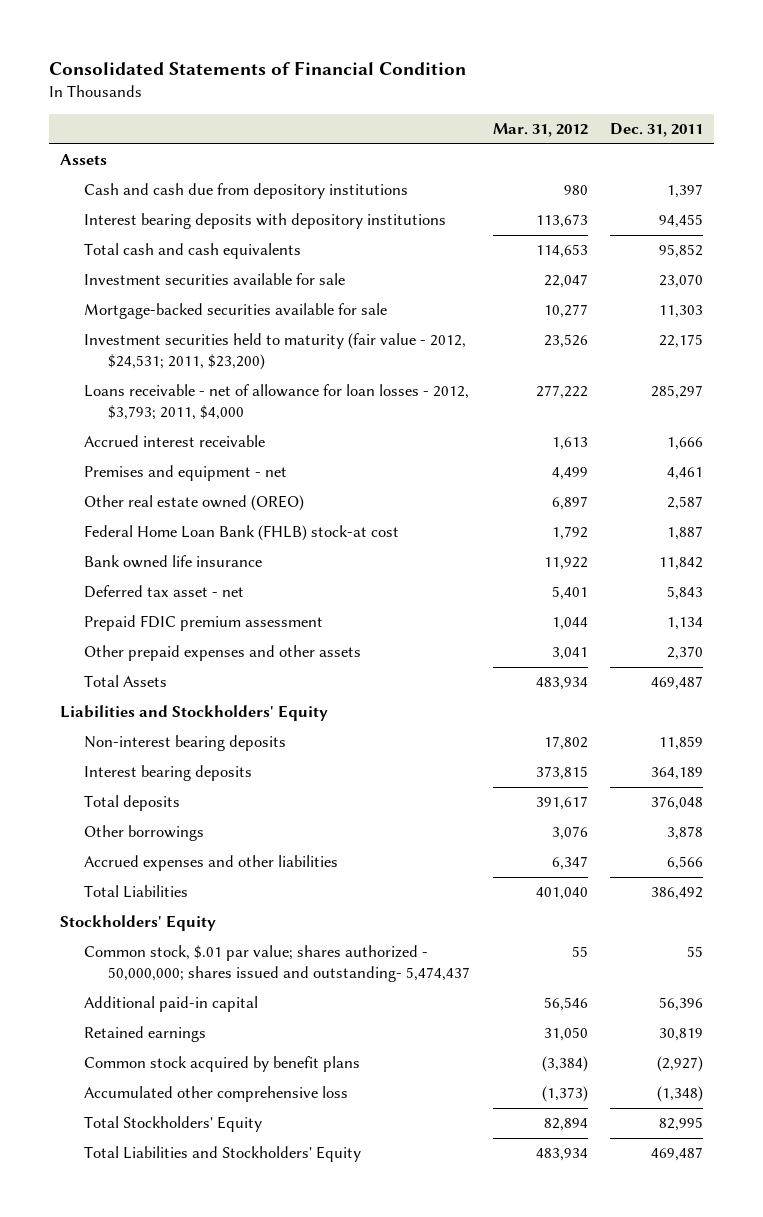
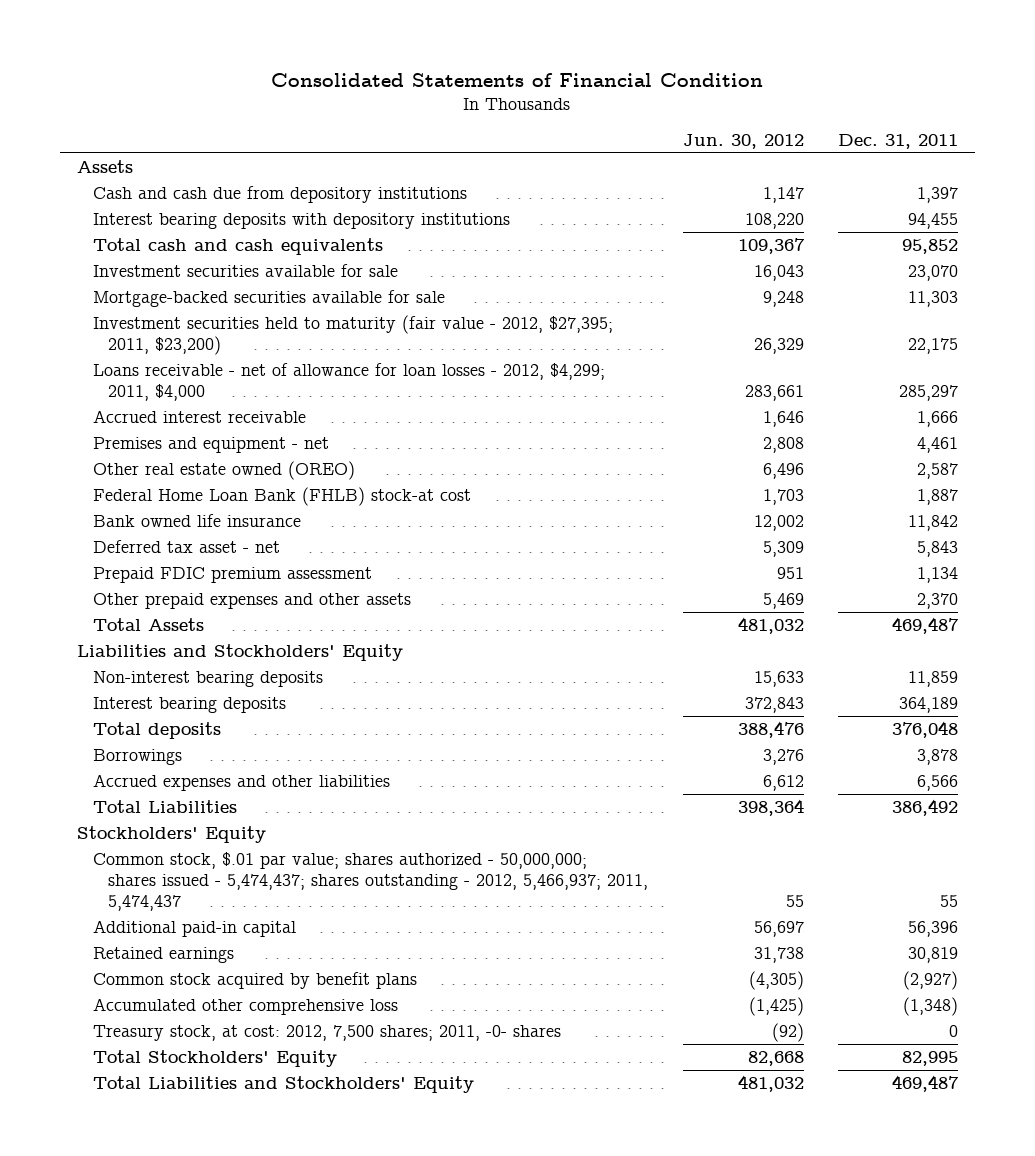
[492,122,588,137] Mar. 31, 2012 -> none
none -> [682,133,804,149] Jun. 30, 2012
[84,333,467,371] Investment securities held to maturity (fair value - 2012, $24,531; 2011, $23,200) -> [92,314,613,355] Investment securities held to maturity (fair value - 2012, $27,395; 2011, $23,200)
[84,384,470,421] Loans receivable - net of allowance for loan losses - 2012, $3,793; 2011, $4,000 -> [92,362,605,401] Loans receivable - net of allowance for loan losses - 2012, $4,299; 2011, $4,000
[84,825,205,842] Other borrowings -> [92,748,182,765] Borrowings
[84,945,471,983] Common stock, $.01 par value; shares authorized - 50,000,000; shares issued and outstanding- 5,474,437 -> [92,851,649,911] Common stock, $.01 par value; shares authorized - 50,000,000; shares issued - 5,474,437; shares outstanding - 2012, 5,466,937; 2011, 5,474,437
none -> [92,1024,561,1041] Treasury stock, at cost: 2012, 7,500 shares; 2011, -0- shares

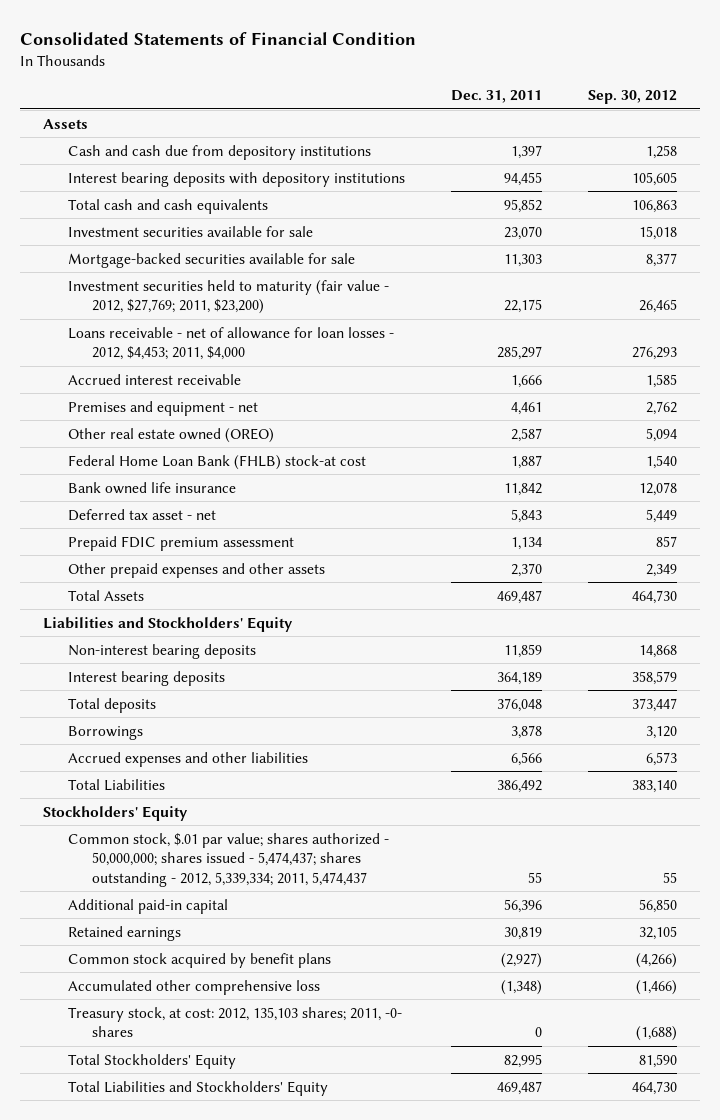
[682,133,804,149] Jun. 30, 2012 -> none
none -> [587,90,677,105] Sep. 30, 2012
[92,314,613,355] Investment securities held to maturity (fair value - 2012, $27,395; 2011, $23,200) -> [67,279,389,315] Investment securities held to maturity (fair value - 2012, $27,769; 2011, $23,200)
[92,362,605,401] Loans receivable - net of allowance for loan losses - 2012, $4,299; 2011, $4,000 -> [67,326,394,361] Loans receivable - net of allowance for loan losses - 2012, $4,453; 2011, $4,000
[92,851,649,911] Common stock, $.01 par value; shares authorized - 50,000,000; shares issued - 5,474,437; shares outstanding - 2012, 5,466,937; 2011, 5,474,437 -> [67,832,389,887] Common stock, $.01 par value; shares authorized - 50,000,000; shares issued - 5,474,437; shares outstanding - 2012, 5,339,334; 2011, 5,474,437
[92,1024,561,1041] Treasury stock, at cost: 2012, 7,500 shares; 2011, -0- shares -> [67,1006,402,1038] Treasury stock, at cost: 2012, 135,103 shares; 2011, -0- shares

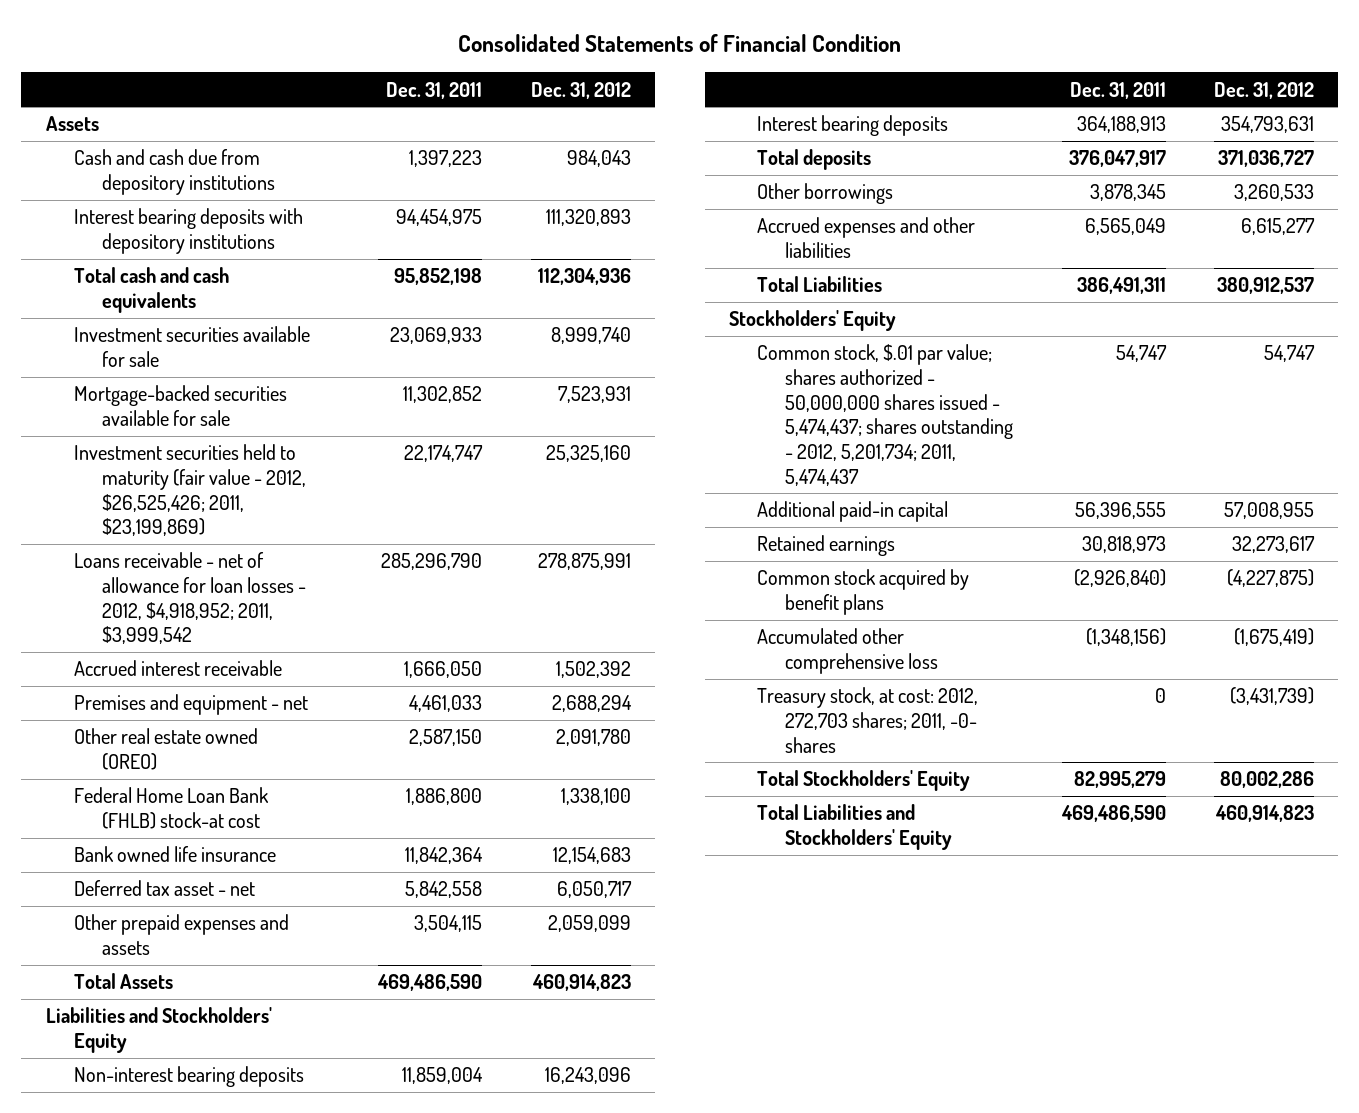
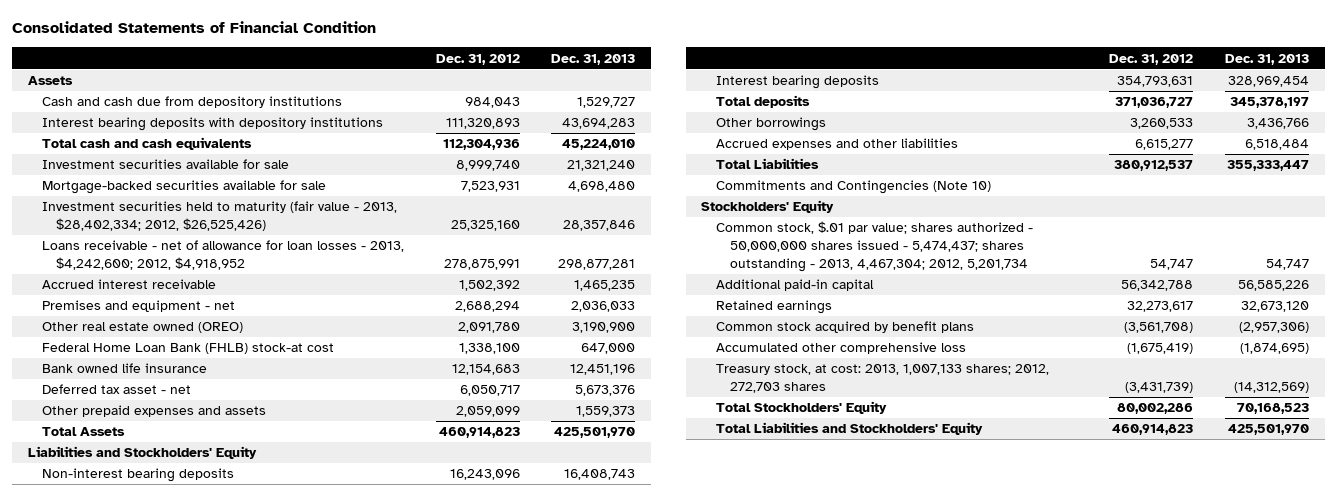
[386,81,483,99] Dec. 31, 2011 -> none
none -> [551,53,636,65] Dec. 31, 2013
[73,444,307,537] Investment securities held to maturity (fair value - 2012, $26,525,426; 2011, $23,199,869) -> [41,201,397,232] Investment securities held to maturity (fair value - 2013, $28,402,334; 2012, $26,525,426)
[73,552,307,645] Loans receivable - net of allowance for loan losses - 2012, $4,918,952; 2011, $3,999,542 -> [41,240,404,271] Loans receivable - net of allowance for loan losses - 2013, $4,242,600; 2012, $4,918,952
none -> [715,180,991,195] Commitments and Contingencies (Note 10)
[757,344,1014,486] Common stock, $.01 par value; shares authorized - 50,000,000 shares issued - 5,474,437; shares outstanding - 2012, 5,201,734; 2011, 5,474,437 -> [715,221,1033,273] Common stock, $.01 par value; shares authorized - 50,000,000 shares issued - 5,474,437; shares outstanding - 2013, 4,467,304; 2012, 5,201,734
[1223,502,1314,520] 57,008,955 -> [1121,280,1194,292] 56,342,788
[1226,569,1314,588] (4,227,875) -> [1124,322,1194,334] (3,561,708)
[757,687,979,753] Treasury stock, at cost: 2012, 272,703 shares; 2011, -0- shares -> [715,364,1049,394] Treasury stock, at cost: 2013, 1,007,133 shares; 2012, 272,703 shares

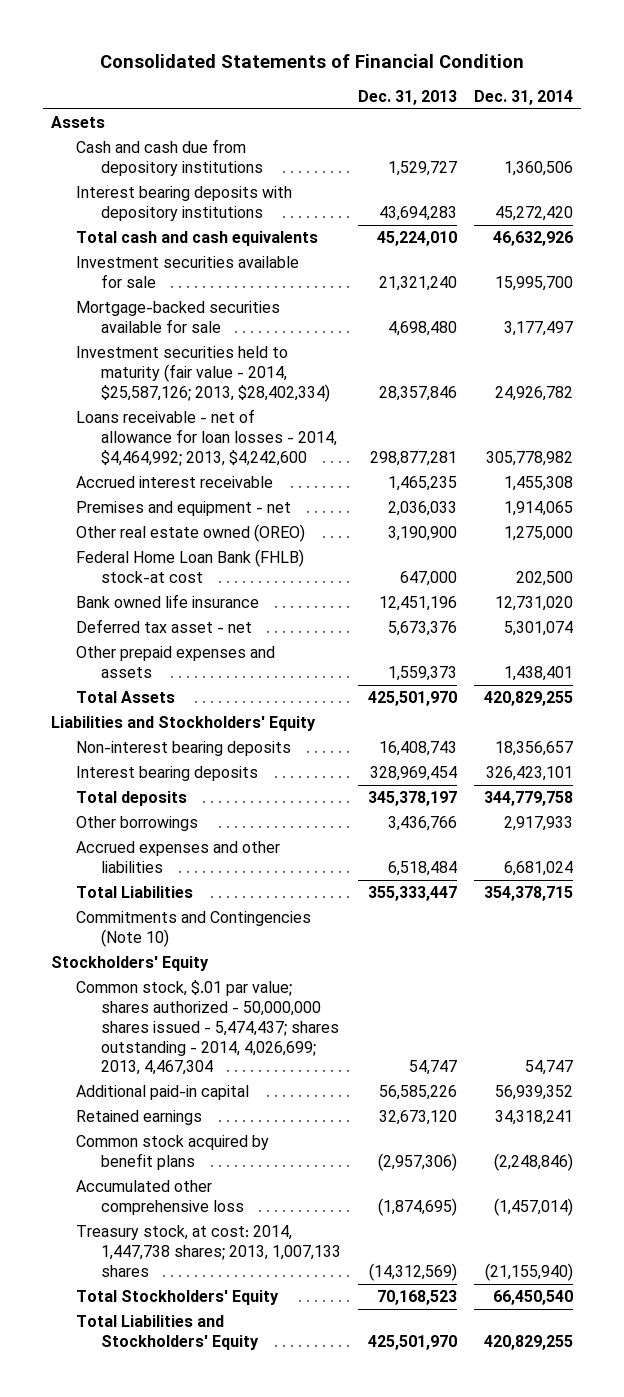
[435,53,520,65] Dec. 31, 2012 -> none
none -> [473,89,573,105] Dec. 31, 2014
[41,201,397,232] Investment securities held to maturity (fair value - 2013, $28,402,334; 2012, $26,525,426) -> [76,346,331,402] Investment securities held to maturity (fair value - 2014, $25,587,126; 2013, $28,402,334)
[41,240,404,271] Loans receivable - net of allowance for loan losses - 2013, $4,242,600; 2012, $4,918,952 -> [76,409,338,466] Loans receivable - net of allowance for loan losses - 2014, $4,464,992; 2013, $4,242,600
[715,221,1033,273] Common stock, $.01 par value; shares authorized - 50,000,000 shares issued - 5,474,437; shares outstanding - 2013, 4,467,304; 2012, 5,201,734 -> [76,980,340,1076] Common stock, $.01 par value; shares authorized - 50,000,000 shares issued - 5,474,437; shares outstanding - 2014, 4,026,699; 2013, 4,467,304
[715,364,1049,394] Treasury stock, at cost: 2013, 1,007,133 shares; 2012, 272,703 shares -> [76,1225,342,1277] Treasury stock, at cost: 2014, 1,447,738 shares; 2013, 1,007,133 shares

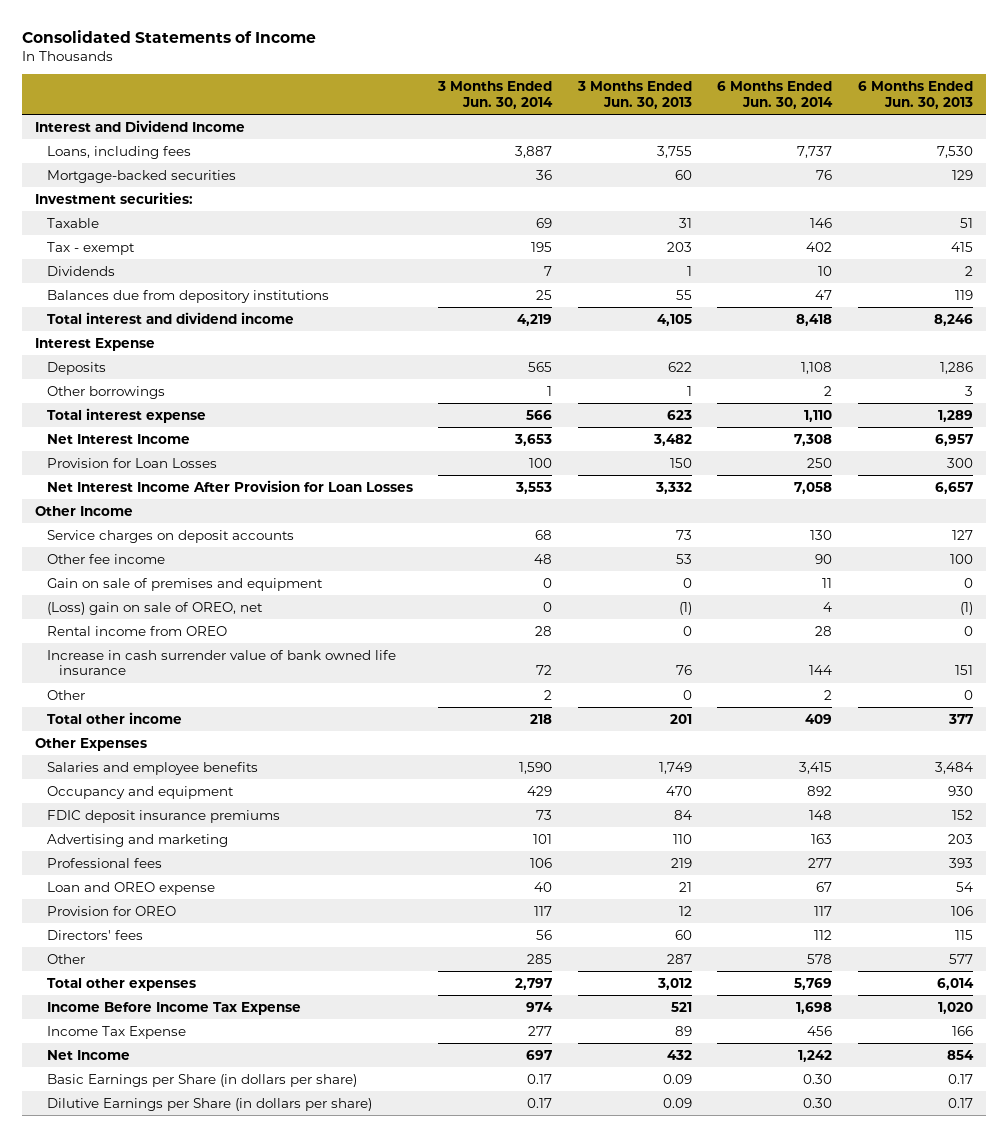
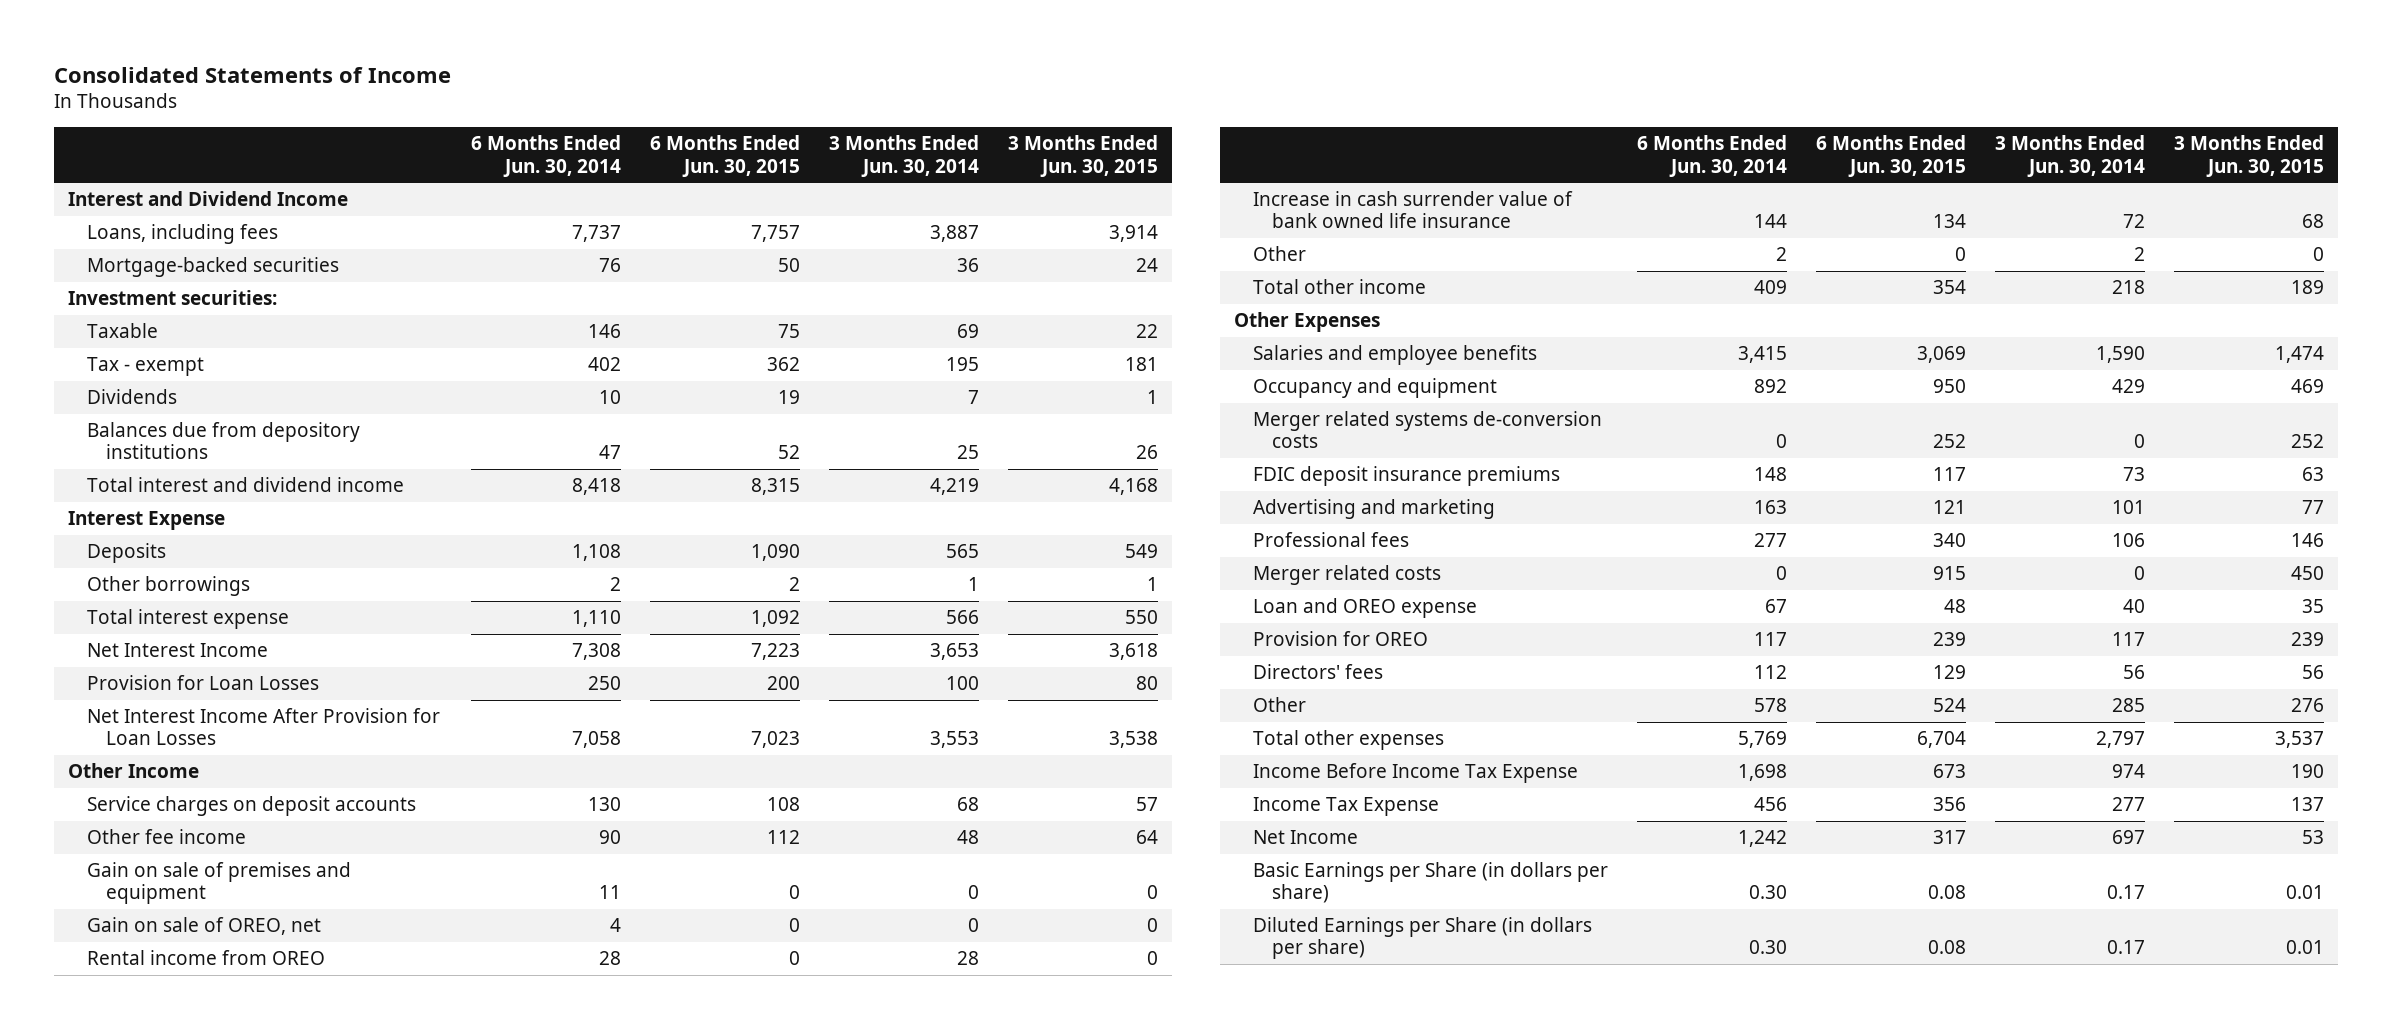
[576,81,692,109] 3 Months Ended Jun. 30, 2013 -> none
[857,81,973,109] 6 Months Ended Jun. 30, 2013 -> none
none -> [649,135,800,177] 6 Months Ended Jun. 30, 2015
none -> [1007,135,1158,177] 3 Months Ended Jun. 30, 2015
[46,601,263,615] (Loss) gain on sale of OREO, net -> [87,917,322,936] Gain on sale of OREO, net
none -> [1252,411,1602,449] Merger related systems de-conversion costs
none -> [1252,565,1441,586] Merger related costs
[46,1097,372,1111] Dilutive Earnings per Share (in dollars per share) -> [1252,917,1592,960] Diluted Earnings per Share (in dollars per share)

